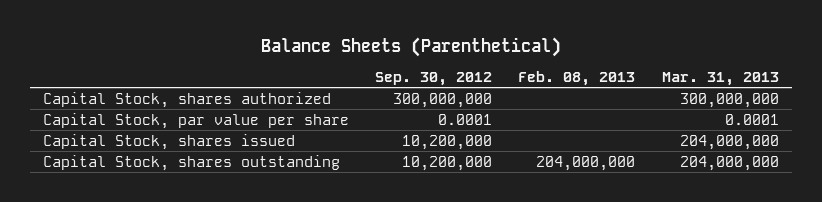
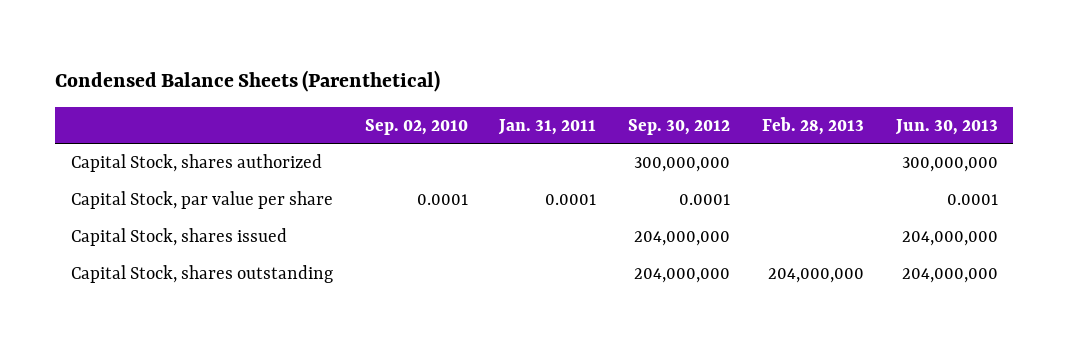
[260,36,561,57] Balance Sheets (Parenthetical) -> [55,69,441,92] Condensed Balance Sheets (Parenthetical)
[518,70,636,86] Feb. 08, 2013 -> none
[661,71,779,86] Mar. 31, 2013 -> none
none -> [364,118,468,135] Sep. 02, 2010
none -> [498,118,597,135] Jan. 31, 2011
none -> [761,116,864,135] Feb. 28, 2013
none -> [894,118,998,135] Jun. 30, 2013
[402,134,493,150] 10,200,000 -> [634,231,731,247] 204,000,000
[402,155,493,171] 10,200,000 -> [634,268,731,284] 204,000,000

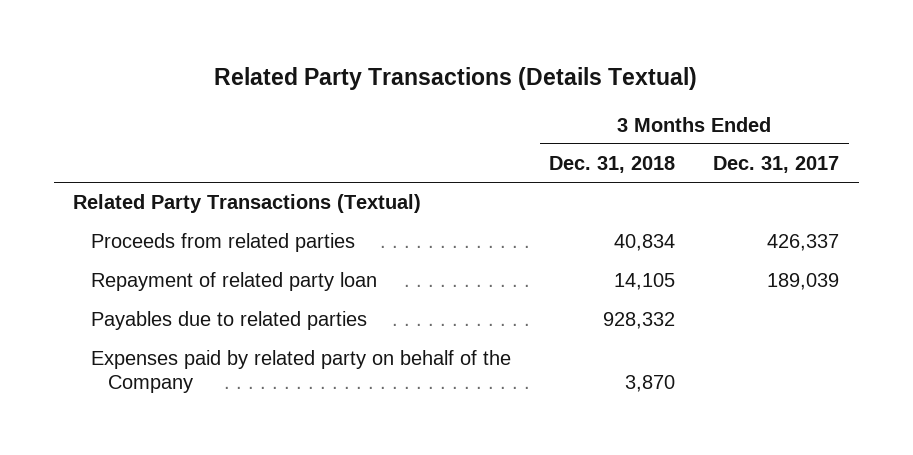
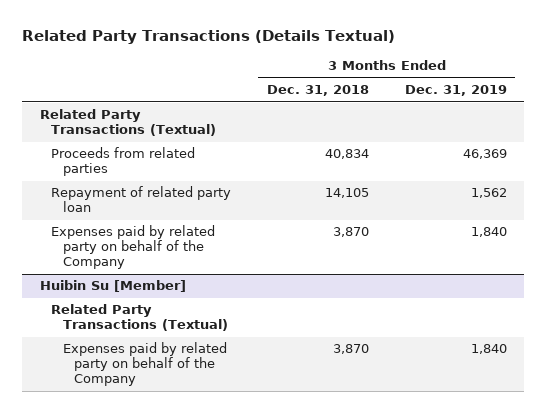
[713,156,840,174] Dec. 31, 2017 -> none
none -> [404,85,507,97] Dec. 31, 2019
[90,311,367,331] Payables due to related parties -> none
none -> [39,280,186,293] Huibin Su [Member]
none -> [51,304,228,332] Related Party Transactions (Textual)
none -> [62,342,227,387] Expenses paid by related party on behalf of the Company

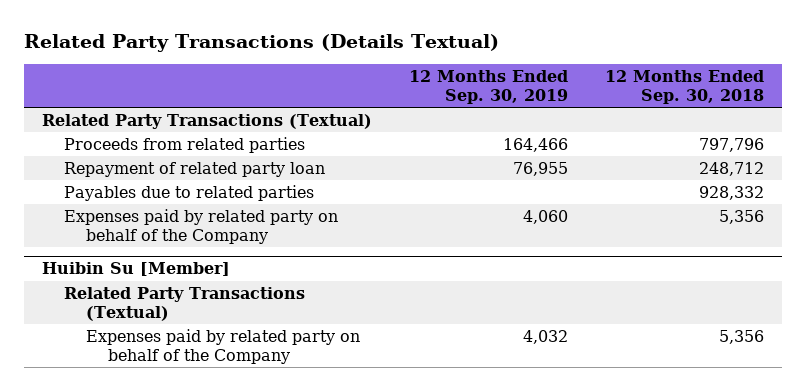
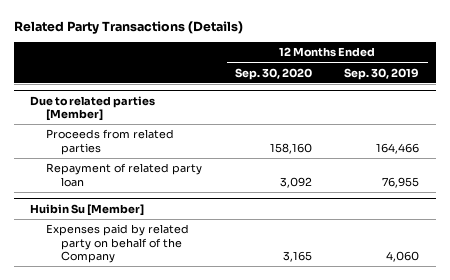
[23,34,499,53] Related Party Transactions (Details Textual) -> [14,21,244,35] Related Party Transactions (Details)
[604,70,764,105] 12 Months Ended Sep. 30, 2018 -> none
none -> [234,67,312,80] Sep. 30, 2020
[42,113,373,129] Related Party Transactions (Textual) -> none
none -> [30,95,156,122] Due to related parties [Member]
[63,184,314,201] Payables due to related parties -> none
[63,208,338,244] Expenses paid by related party on behalf of the Company -> none
[63,286,305,321] Related Party Transactions (Textual) -> none
[522,329,568,344] 4,032 -> [386,251,420,263] 4,060

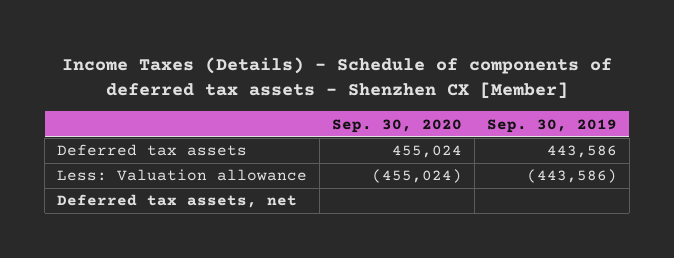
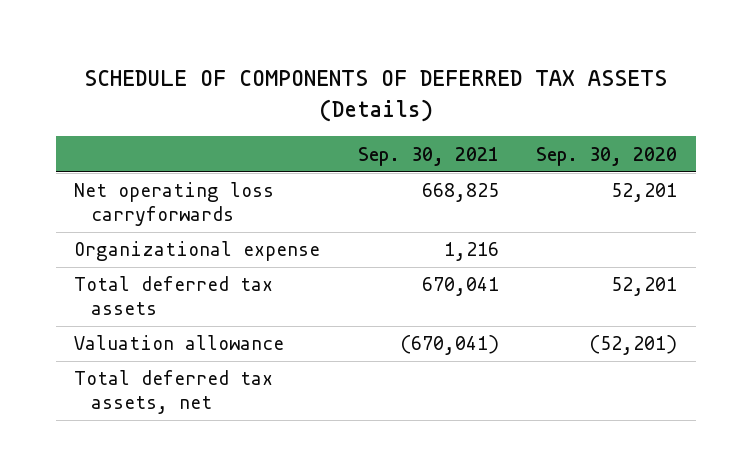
[61,56,612,100] Income Taxes (Details) - Schedule of components of deferred tax assets - Shenzhen CX [Member] -> [83,70,667,122] SCHEDULE OF COMPONENTS OF DEFERRED TAX ASSETS (Details)
[486,118,617,133] Sep. 30, 2019 -> none
none -> [357,146,499,166] Sep. 30, 2021
none -> [74,182,275,227] Net operating loss carryforwards
none -> [74,241,321,262] Organizational expense
[57,144,248,157] Deferred tax assets -> [74,276,274,316] Total deferred tax assets
[391,145,462,159] 455,024 -> [611,277,678,297] 52,201
[57,169,308,182] Less: Valuation allowance -> [74,335,285,351] Valuation allowance
[371,169,462,184] (455,024) -> [589,335,678,356] (52,201)
[57,194,298,209] Deferred tax assets, net -> [74,370,274,415] Total deferred tax assets, net

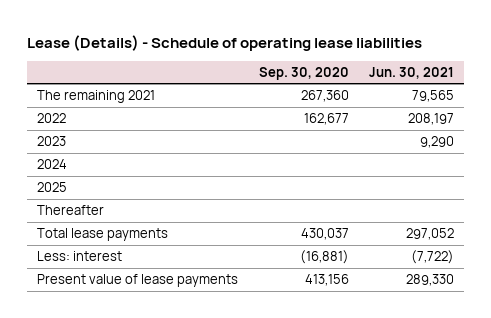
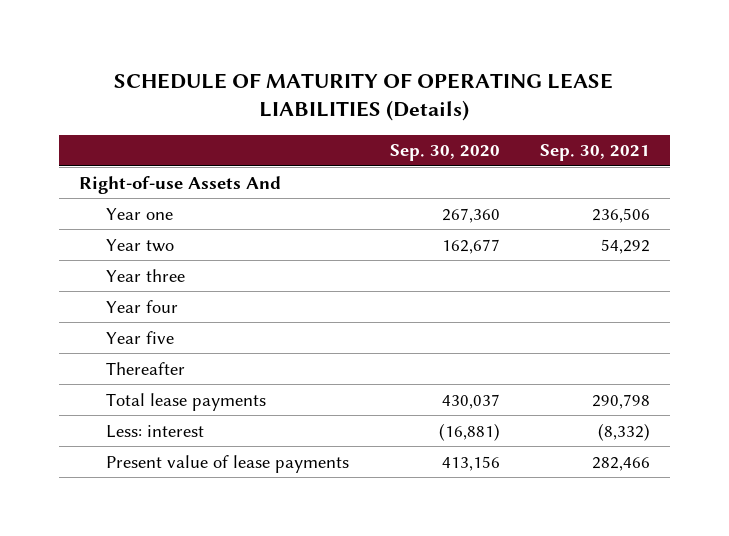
[26,34,422,51] Lease (Details) - Schedule of operating lease liabilities -> [114,72,614,122] SCHEDULE OF MATURITY OF OPERATING LEASE LIABILITIES (Details)
[369,66,455,79] Jun. 30, 2021 -> none
none -> [539,144,650,162] Sep. 30, 2021
none -> [78,175,281,194] Right-of-use Assets And
[37,90,156,104] The remaining 2021 -> [106,207,174,220] Year one
[37,113,67,124] 2022 -> [106,238,175,252] Year two
[37,136,67,147] 2023 -> [106,268,186,282] Year three
[37,159,68,170] 2024 -> [106,299,179,313] Year four
[37,182,68,193] 2025 -> [106,330,175,344] Year five

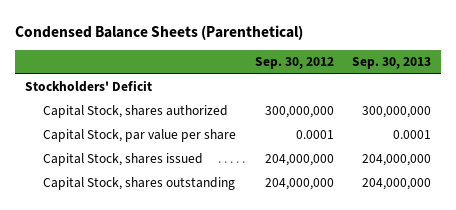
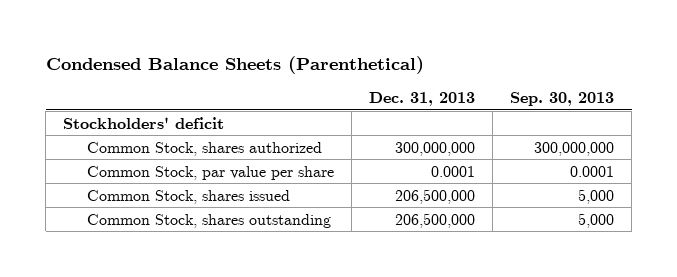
[254,57,334,70] Sep. 30, 2012 -> none
none -> [369,92,476,107] Dec. 31, 2013
[24,80,152,93] Stockholders' Deficit -> [63,116,225,129] Stockholders' deficit
[43,105,229,119] Capital Stock, shares authorized -> [87,141,323,156] Common Stock, shares authorized
[43,129,237,143] Capital Stock, par value per share -> [87,165,335,180] Common Stock, par value per share
[43,153,204,167] Capital Stock, shares issued -> [87,189,291,204] Common Stock, shares issued
[362,154,432,167] 204,000,000 -> [578,188,615,204] 5,000
[43,177,236,191] Capital Stock, shares outstanding -> [87,213,332,228] Common Stock, shares outstanding
[362,178,432,191] 204,000,000 -> [578,212,615,228] 5,000

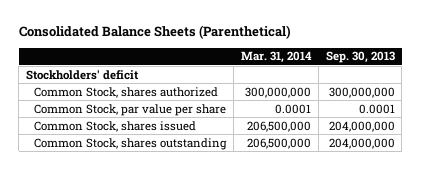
[45,55,424,74] Condensed Balance Sheets (Parenthetical) -> [18,25,291,40] Consolidated Balance Sheets (Parenthetical)
[369,92,476,107] Dec. 31, 2013 -> none
none -> [240,51,312,64] Mar. 31, 2014
[578,188,615,204] 5,000 -> [328,120,395,132] 204,000,000
[578,212,615,228] 5,000 -> [328,137,395,149] 204,000,000

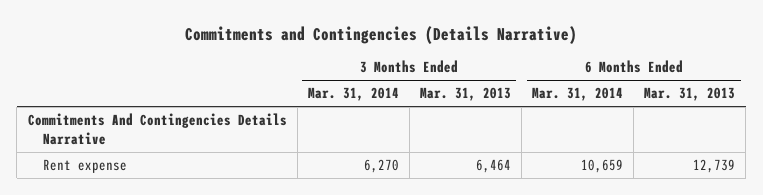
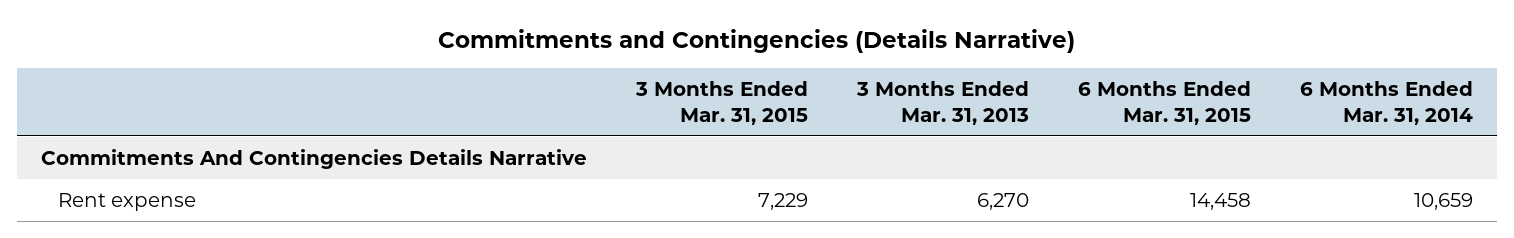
[307,87,399,102] Mar. 31, 2014 -> none
[644,87,736,102] Mar. 31, 2013 -> none
none -> [635,81,809,125] 3 Months Ended Mar. 31, 2015
none -> [1077,81,1251,125] 6 Months Ended Mar. 31, 2015
[475,159,511,174] 6,464 -> [976,192,1029,210] 6,270

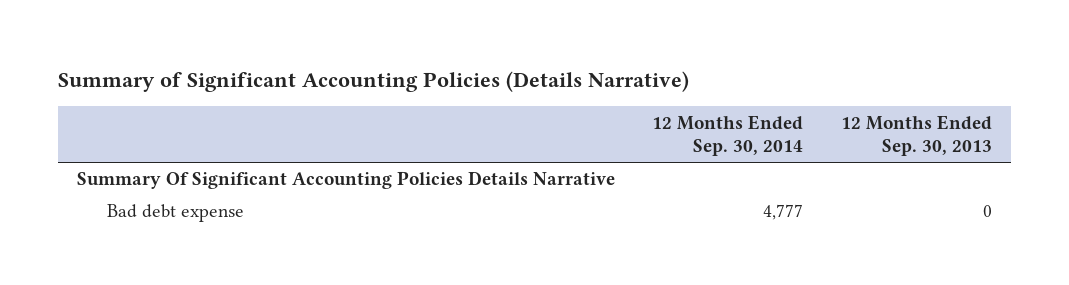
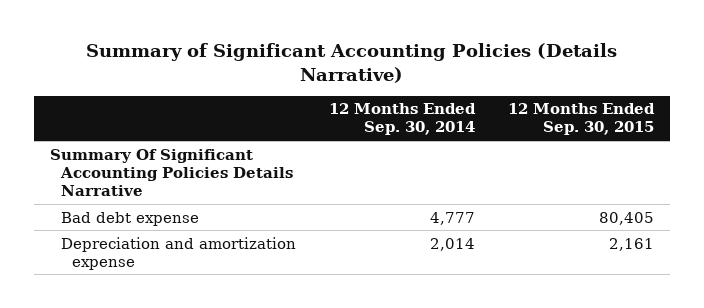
[841,114,993,157] 12 Months Ended Sep. 30, 2013 -> none
none -> [507,103,655,136] 12 Months Ended Sep. 30, 2015
none -> [61,236,297,270] Depreciation and amortization expense

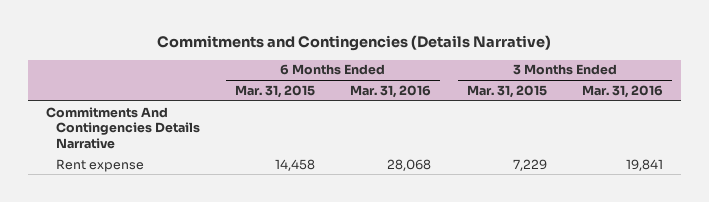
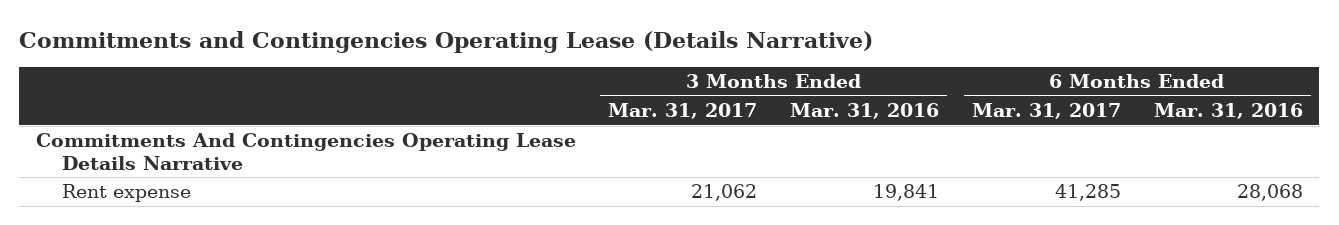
[157,35,552,52] Commitments and Contingencies (Details Narrative) -> [19,31,874,54] Commitments and Contingencies Operating Lease (Details Narrative)
[235,84,316,98] Mar. 31, 2015 -> none
[466,84,547,98] Mar. 31, 2015 -> none
none -> [608,103,758,120] Mar. 31, 2017
none -> [972,103,1122,120] Mar. 31, 2017
[45,106,200,150] Commitments And Contingencies Details Narrative -> [35,133,576,170] Commitments And Contingencies Operating Lease Details Narrative

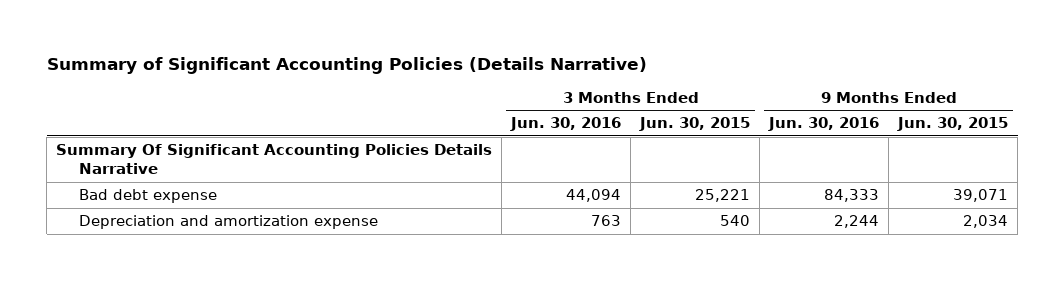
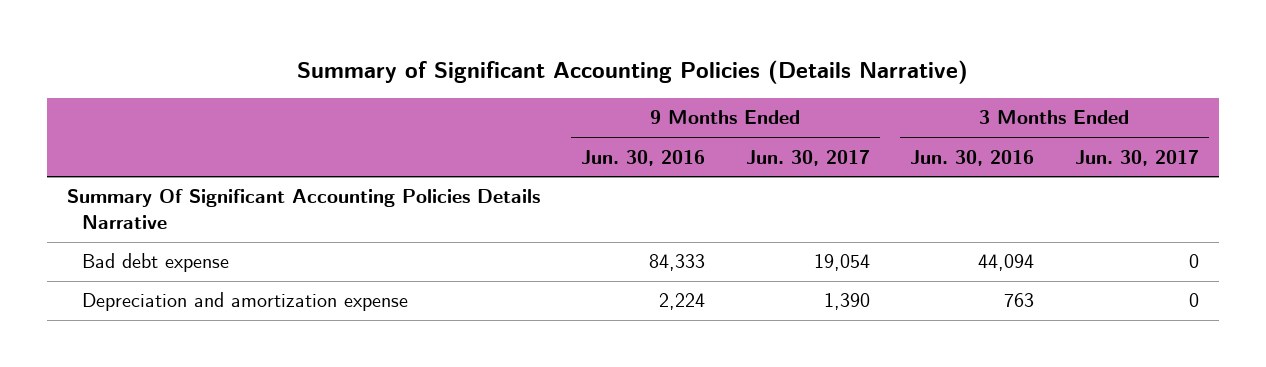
[639,117,751,132] Jun. 30, 2015 -> none
[897,117,1009,132] Jun. 30, 2015 -> none
none -> [745,149,870,166] Jun. 30, 2017
none -> [1074,149,1199,166] Jun. 30, 2017
[834,215,880,229] 2,244 -> [659,293,706,311] 2,224

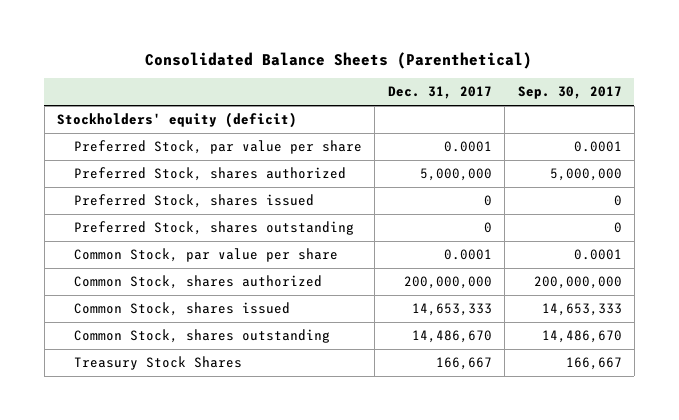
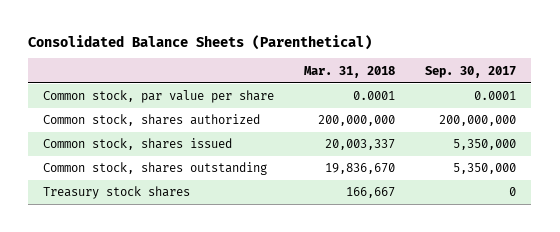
[387,86,492,100] Dec. 31, 2017 -> none
none -> [304,65,396,78] Mar. 31, 2018
[56,112,297,129] Stockholders' equity (deficit) -> none
[73,140,362,155] Preferred Stock, par value per share -> none
[73,167,346,182] Preferred Stock, shares authorized -> none
[73,194,314,209] Preferred Stock, shares issued -> none
[73,221,354,236] Preferred Stock, shares outstanding -> none
[73,248,338,263] Common Stock, par value per share -> [43,90,275,104] Common stock, par value per share
[73,275,322,290] Common Stock, shares authorized -> [43,114,261,127] Common stock, shares authorized
[73,302,290,317] Common Stock, shares issued -> [43,138,233,151] Common stock, shares issued
[541,303,622,317] 14,653,333 -> [453,139,517,151] 5,350,000
[73,329,330,344] Common Stock, shares outstanding -> [43,162,268,176] Common stock, shares outstanding
[541,330,622,344] 14,486,670 -> [453,163,517,175] 5,350,000
[73,356,242,371] Treasury Stock Shares -> [43,186,191,200] Treasury stock shares
[565,357,622,371] 166,667 -> [509,187,517,197] 0

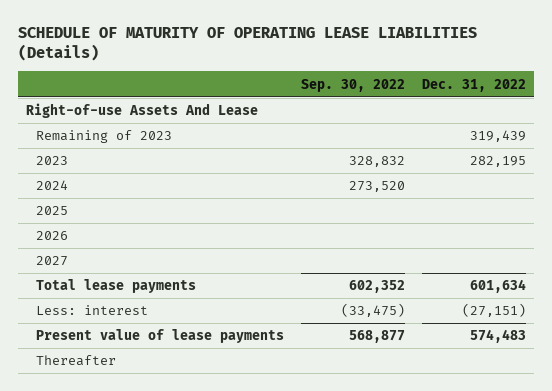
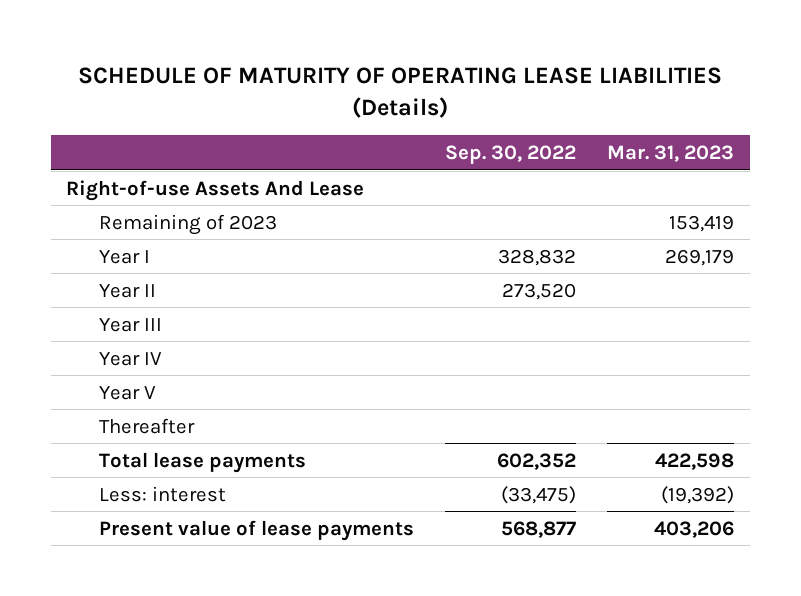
[421,78,526,92] Dec. 31, 2022 -> none
none -> [607,145,735,163] Mar. 31, 2023
[36,156,69,166] 2023 -> [98,249,150,264] Year I
[36,180,69,191] 2024 -> [98,283,156,298] Year II
[36,206,69,216] 2025 -> [98,317,162,332] Year III
[36,231,69,241] 2026 -> [98,351,162,366] Year IV
[36,256,69,267] 2027 -> [98,385,156,400] Year V
[36,355,117,367] Thereafter -> [98,417,195,434] Thereafter

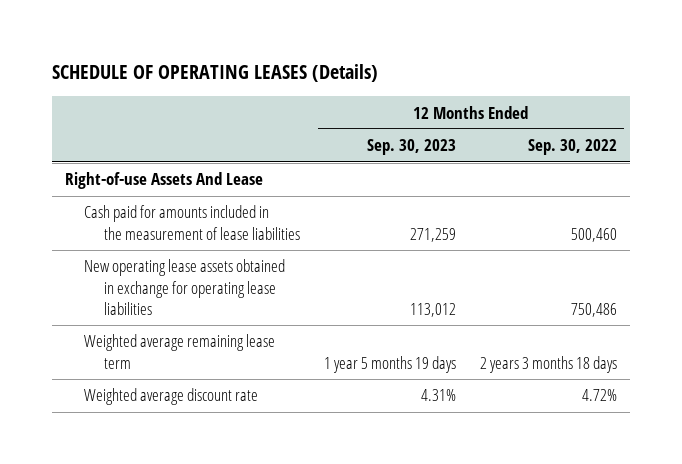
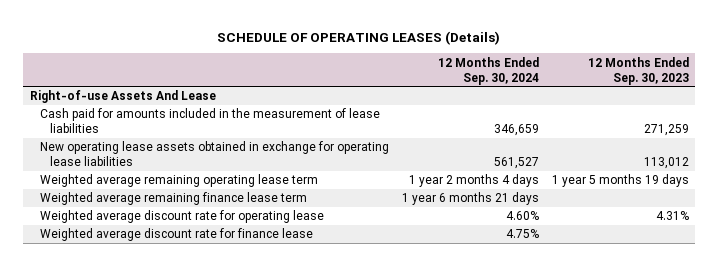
[528,139,618,156] Sep. 30, 2022 -> none
none -> [437,56,539,85] 12 Months Ended Sep. 30, 2024
[84,334,276,369] Weighted average remaining lease term -> [39,174,318,188] Weighted average remaining operating lease term
none -> [39,192,307,206] Weighted average remaining finance lease term
[84,388,259,406] Weighted average discount rate -> [39,210,324,224] Weighted average discount rate for operating lease
none -> [39,228,313,242] Weighted average discount rate for finance lease

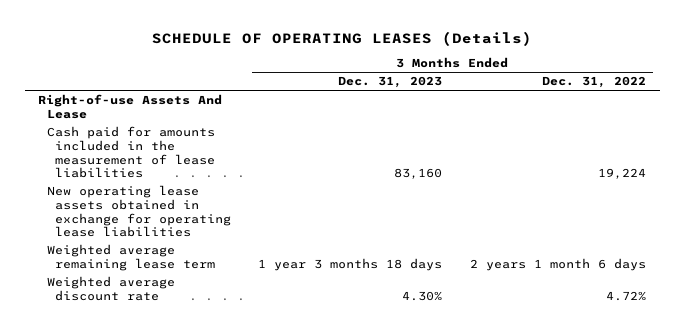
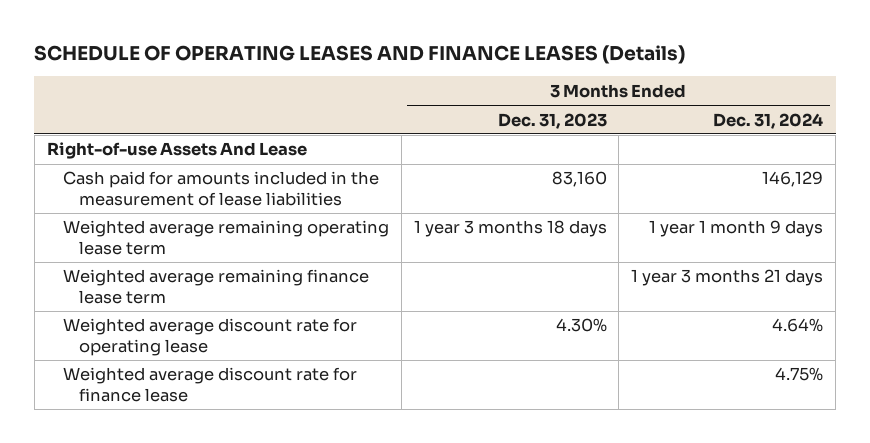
[152,30,533,46] SCHEDULE OF OPERATING LEASES (Details) -> [34,44,686,64] SCHEDULE OF OPERATING LEASES AND FINANCE LEASES (Details)
[541,76,646,89] Dec. 31, 2022 -> none
none -> [713,112,824,129] Dec. 31, 2024
[46,185,231,238] New operating lease assets obtained in exchange for operating lease liabilities -> none
[46,244,215,271] Weighted average remaining lease term -> [62,220,389,255] Weighted average remaining operating lease term
none -> [62,269,369,304] Weighted average remaining finance lease term
[46,276,175,301] Weighted average discount rate -> [62,318,357,356] Weighted average discount rate for operating lease
none -> [62,367,357,402] Weighted average discount rate for finance lease

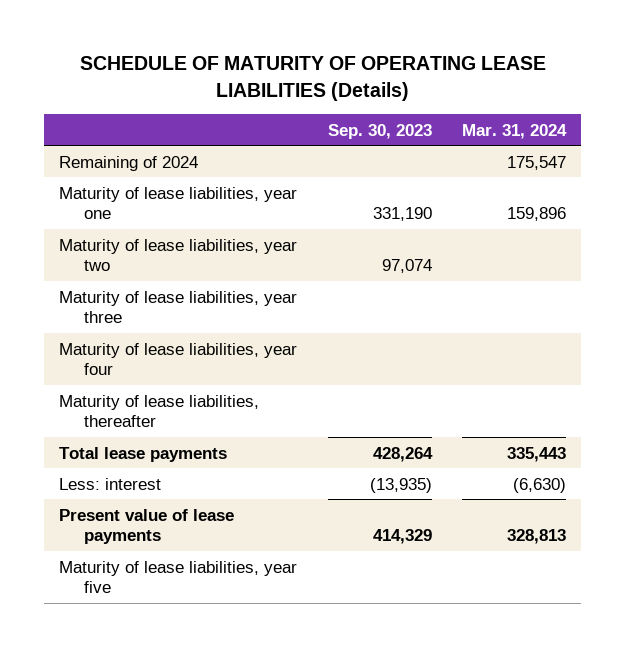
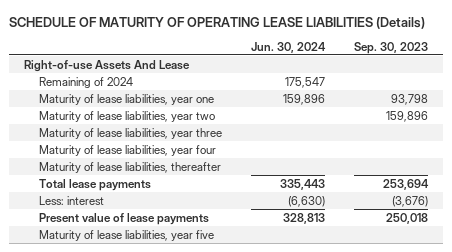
[462,123,568,139] Mar. 31, 2024 -> none
none -> [251,41,327,53] Jun. 30, 2024
none -> [23,59,190,72] Right-of-use Assets And Lease
[372,206,432,221] 331,190 -> [391,93,429,105] 93,798
[381,258,432,273] 97,074 -> [386,110,429,122] 159,896
[372,446,433,462] 428,264 -> [383,178,430,190] 253,694
[369,477,432,493] (13,935) -> [392,195,429,207] (3,676)
[372,528,432,544] 414,329 -> [386,212,429,224] 250,018

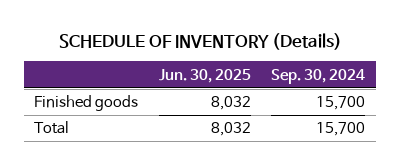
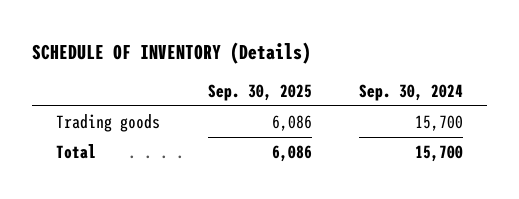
[158,68,251,83] Jun. 30, 2025 -> none
none -> [207,83,312,101] Sep. 30, 2025
[34,95,139,112] Finished goods -> [55,113,160,132] Trading goods

